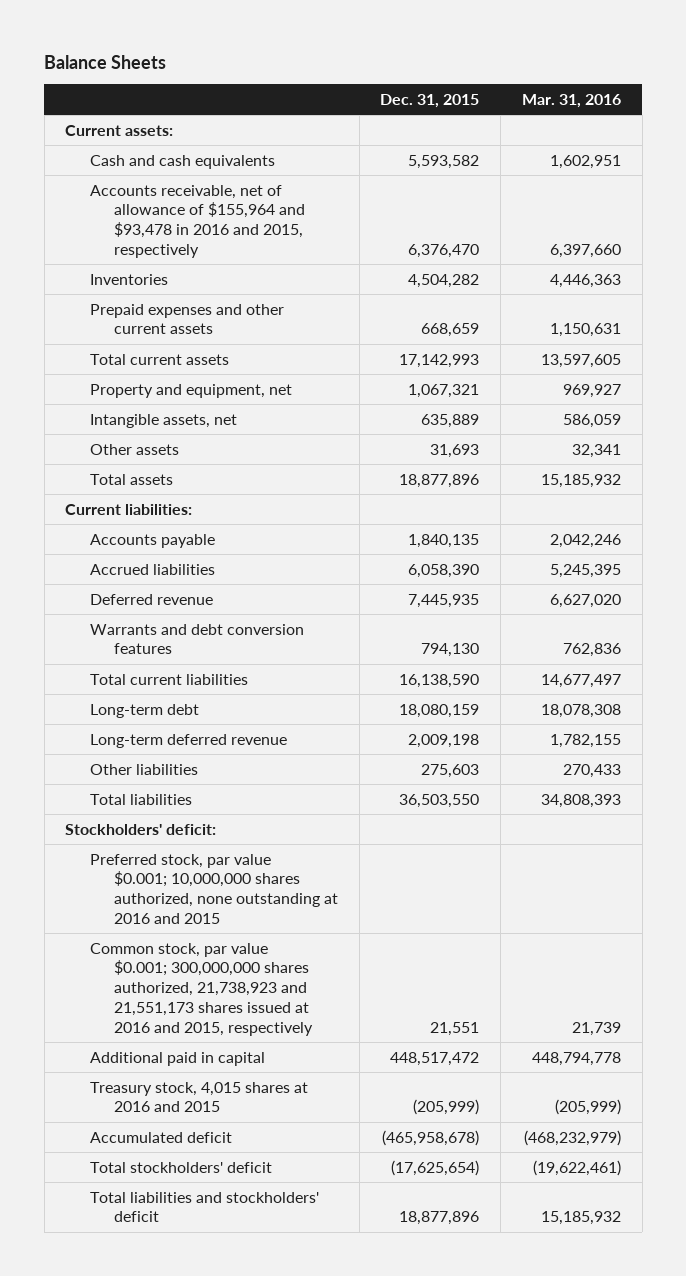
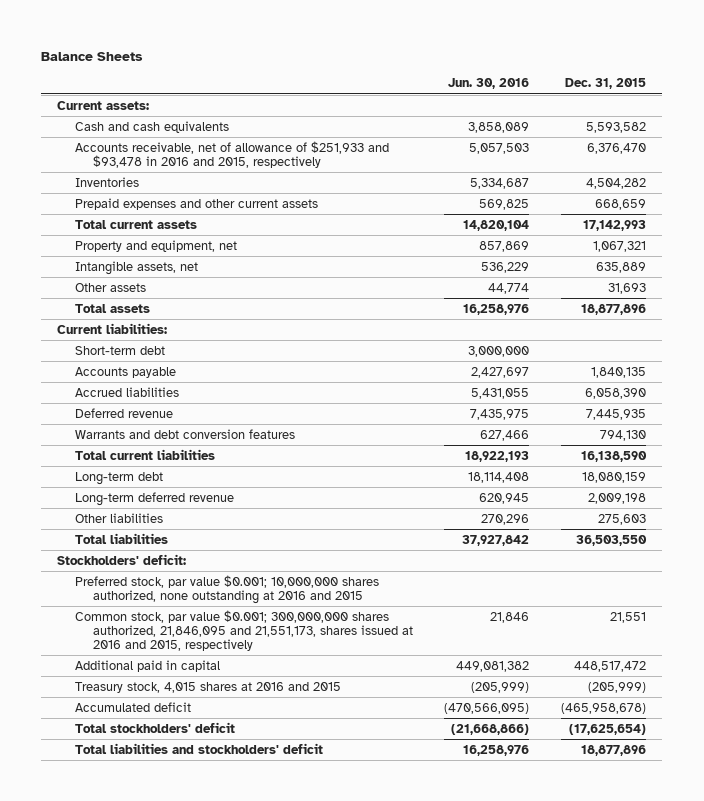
[521,94,621,109] Mar. 31, 2016 -> none
none -> [448,78,530,90] Jun. 30, 2016
[89,184,305,258] Accounts receivable, net of allowance of $155,964 and $93,478 in 2016 and 2015, respectively -> [74,140,389,168] Accounts receivable, net of allowance of $251,933 and $93,478 in 2016 and 2015, respectively
none -> [74,345,165,355] Short-term debt
[89,942,313,1036] Common stock, par value $0.001; 300,000,000 shares authorized, 21,738,923 and 21,551,173 shares issued at 2016 and 2015, respectively -> [74,609,413,652] Common stock, par value $0.001; 300,000,000 shares authorized, 21,846,095 and 21,551,173, shares issued at 2016 and 2015, respectively

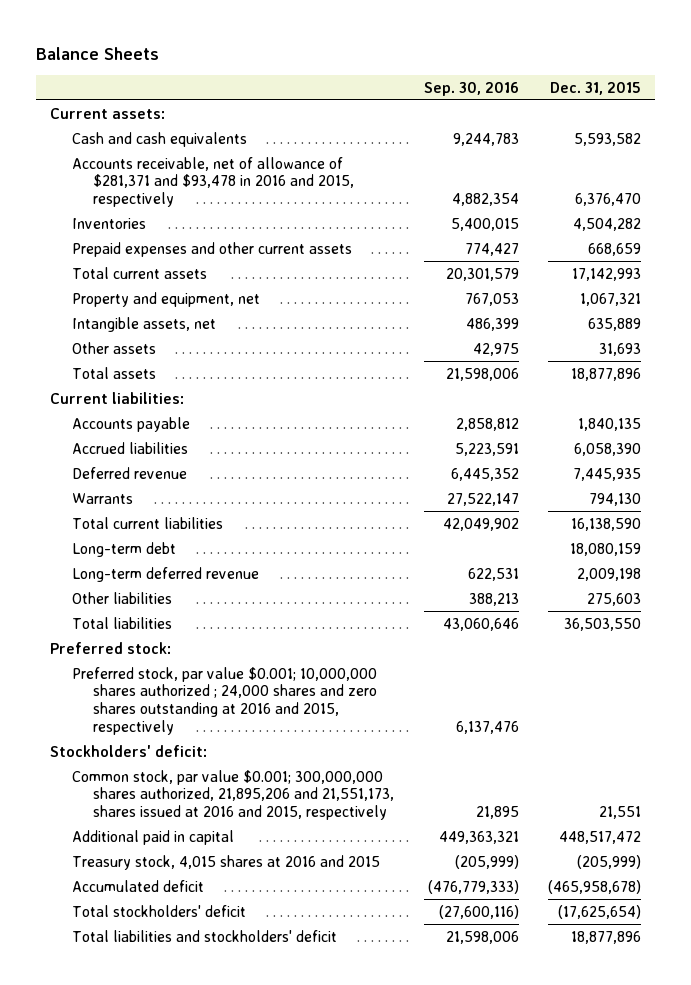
[448,78,530,90] Jun. 30, 2016 -> none
none -> [423,81,519,96] Sep. 30, 2016
[74,140,389,168] Accounts receivable, net of allowance of $251,933 and $93,478 in 2016 and 2015, respectively -> [71,156,355,208] Accounts receivable, net of allowance of $281,371 and $93,478 in 2016 and 2015, respectively
[74,345,165,355] Short-term debt -> none
[74,428,295,439] Warrants and debt conversion features -> [71,492,133,504] Warrants
none -> [50,641,172,654] Preferred stock:
none -> [71,666,378,735] Preferred stock, par value $0.001; 10,000,000 shares authorized ; 24,000 shares and zero shares outstanding at 2016 and 2015, respectively
[74,574,379,604] Preferred stock, par value $0.001; 10,000,000 shares authorized, none outstanding at 2016 and 2015 -> none
[74,609,413,652] Common stock, par value $0.001; 300,000,000 shares authorized, 21,846,095 and 21,551,173, shares issued at 2016 and 2015, respectively -> [71,769,395,821] Common stock, par value $0.001; 300,000,000 shares authorized, 21,895,206 and 21,551,173, shares issued at 2016 and 2015, respectively

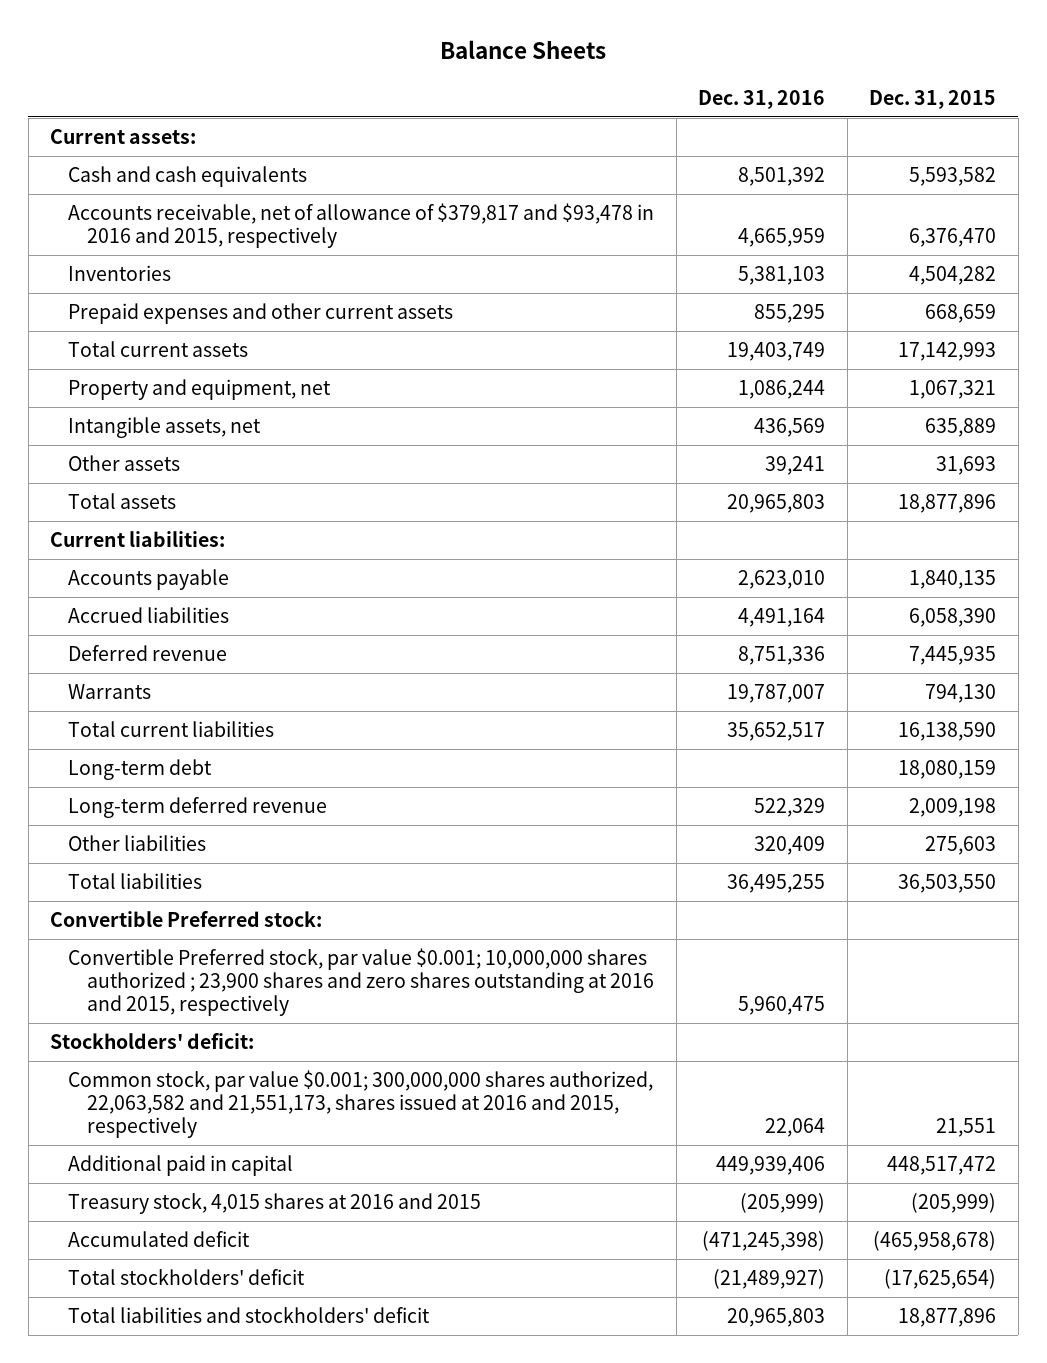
[423,81,519,96] Sep. 30, 2016 -> none
none -> [698,89,826,109] Dec. 31, 2016
[71,156,355,208] Accounts receivable, net of allowance of $281,371 and $93,478 in 2016 and 2015, respectively -> [68,203,655,249] Accounts receivable, net of allowance of $379,817 and $93,478 in 2016 and 2015, respectively
[50,641,172,654] Preferred stock: -> [50,911,323,928] Convertible Preferred stock:
[71,666,378,735] Preferred stock, par value $0.001; 10,000,000 shares authorized ; 24,000 shares and zero shares outstanding at 2016 and 2015, respectively -> [68,948,654,1017] Convertible Preferred stock, par value $0.001; 10,000,000 shares authorized ; 23,900 shares and zero shares outstanding at 2016 and 2015, respectively
[71,769,395,821] Common stock, par value $0.001; 300,000,000 shares authorized, 21,895,206 and 21,551,173, shares issued at 2016 and 2015, respectively -> [68,1070,654,1139] Common stock, par value $0.001; 300,000,000 shares authorized, 22,063,582 and 21,551,173, shares issued at 2016 and 2015, respectively

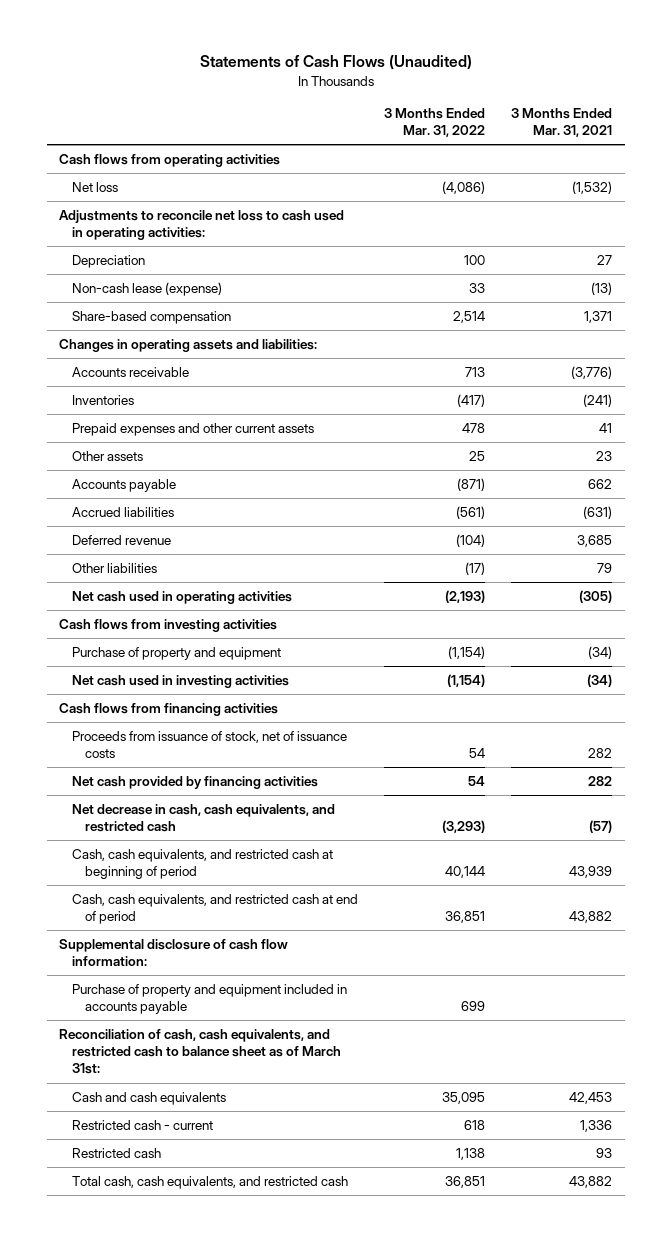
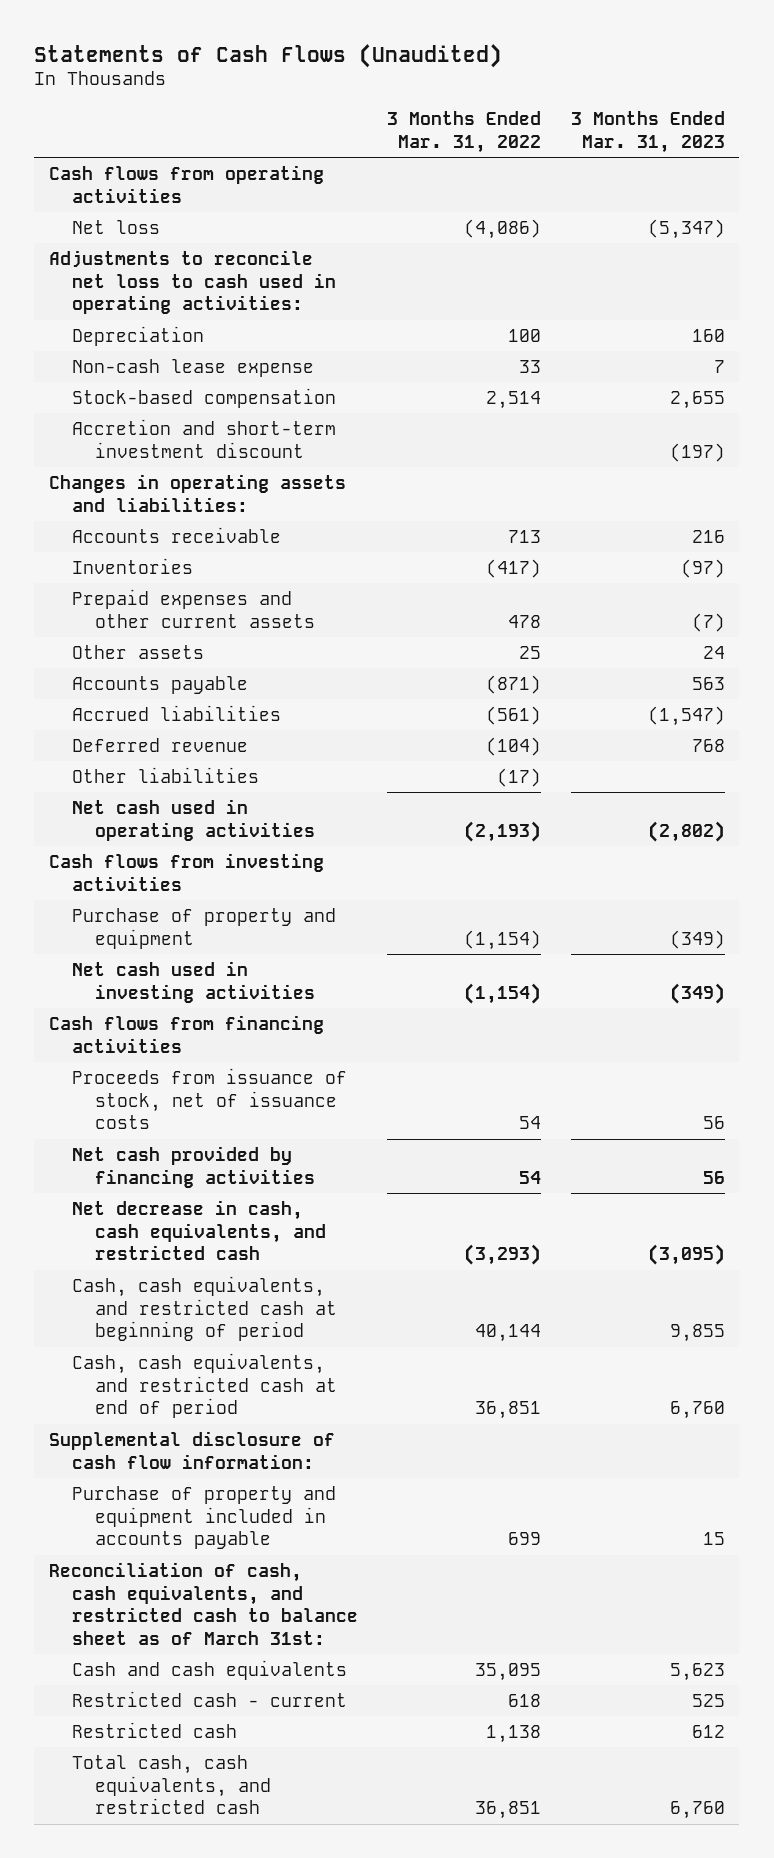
[510,107,612,138] 3 Months Ended Mar. 31, 2021 -> none
none -> [570,110,725,153] 3 Months Ended Mar. 31, 2023
[72,281,223,296] Non-cash lease (expense) -> [71,358,314,377] Non-cash lease expense
[72,310,232,324] Share-based compensation -> [71,387,336,408] Stock-based compensation
none -> [71,418,336,458] Accretion and short-term investment discount

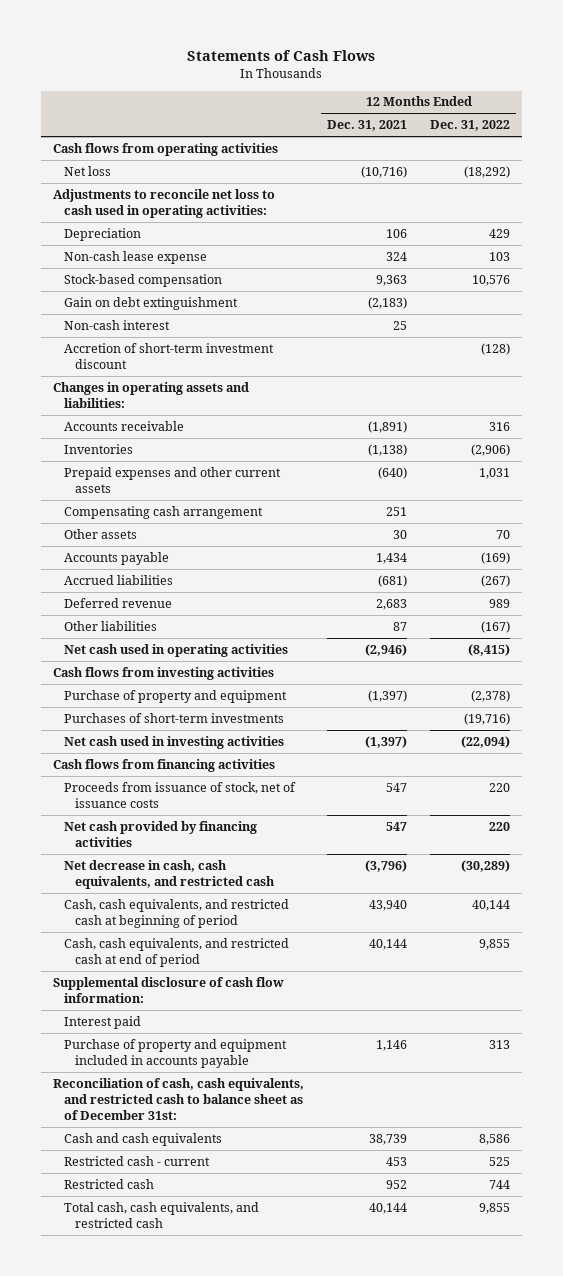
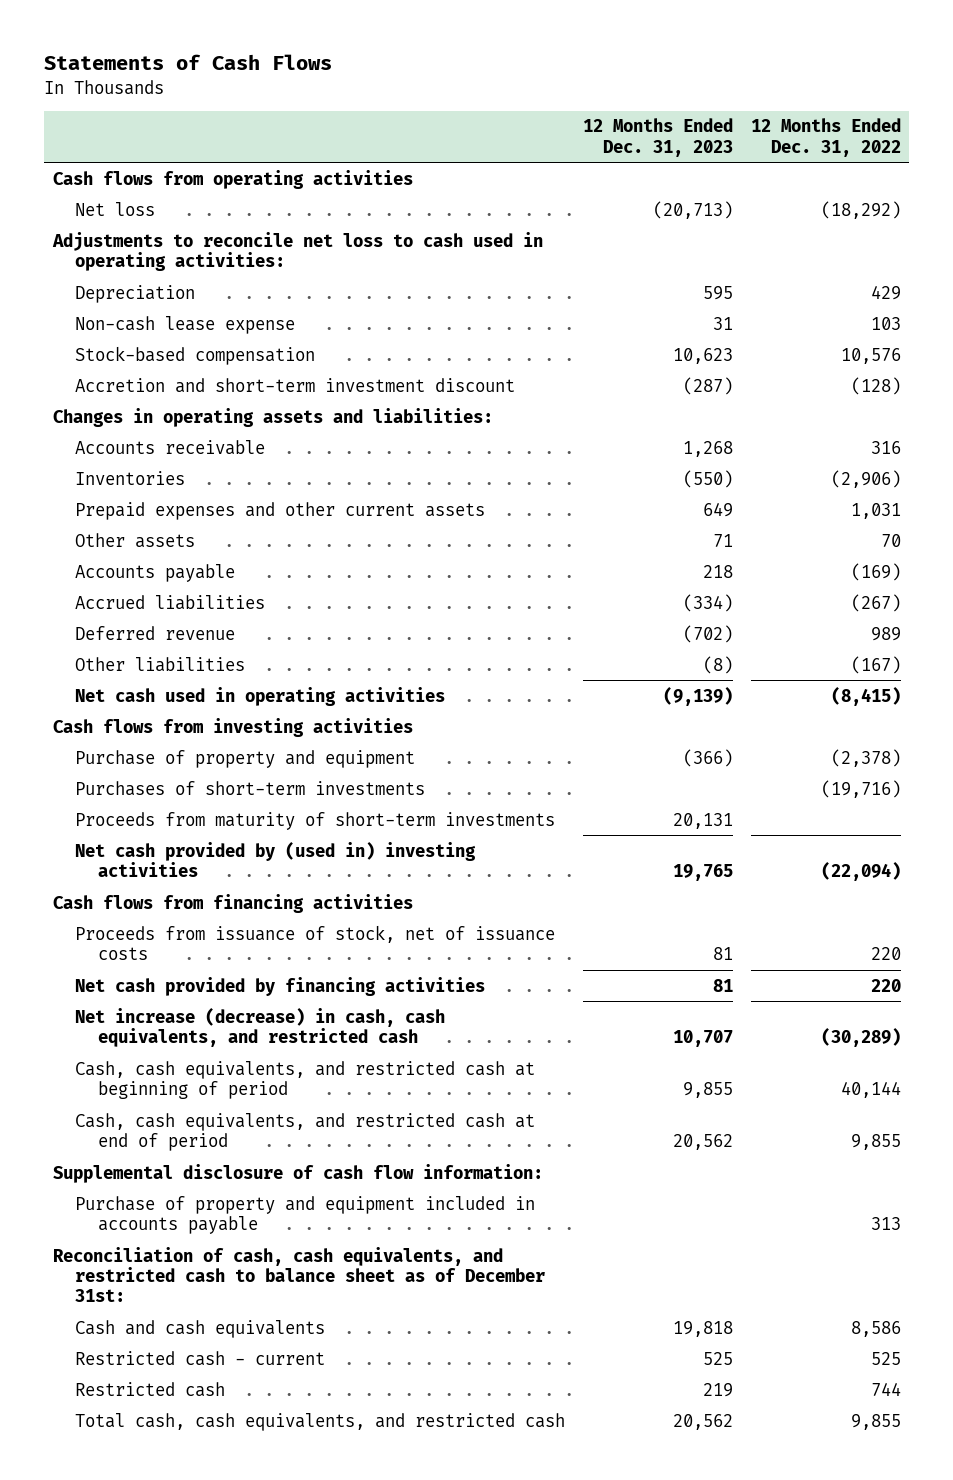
[326,120,407,132] Dec. 31, 2021 -> none
none -> [582,118,733,157] 12 Months Ended Dec. 31, 2023
[63,296,238,310] Gain on debt extinguishment -> none
[63,319,170,330] Non-cash interest -> none
[63,342,274,369] Accretion of short-term investment discount -> [75,377,516,393] Accretion and short-term investment discount
[63,505,263,519] Compensating cash arrangement -> none
none -> [75,811,556,830] Proceeds from maturity of short-term investments
[63,735,284,749] Net cash used in investing activities -> [75,841,477,877] Net cash provided by (used in) investing activities
[63,859,276,889] Net decrease in cash, cash equivalents, and restricted cash -> [75,1007,446,1047] Net increase (decrease) in cash, cash equivalents, and restricted cash
[63,1015,141,1029] Interest paid -> none

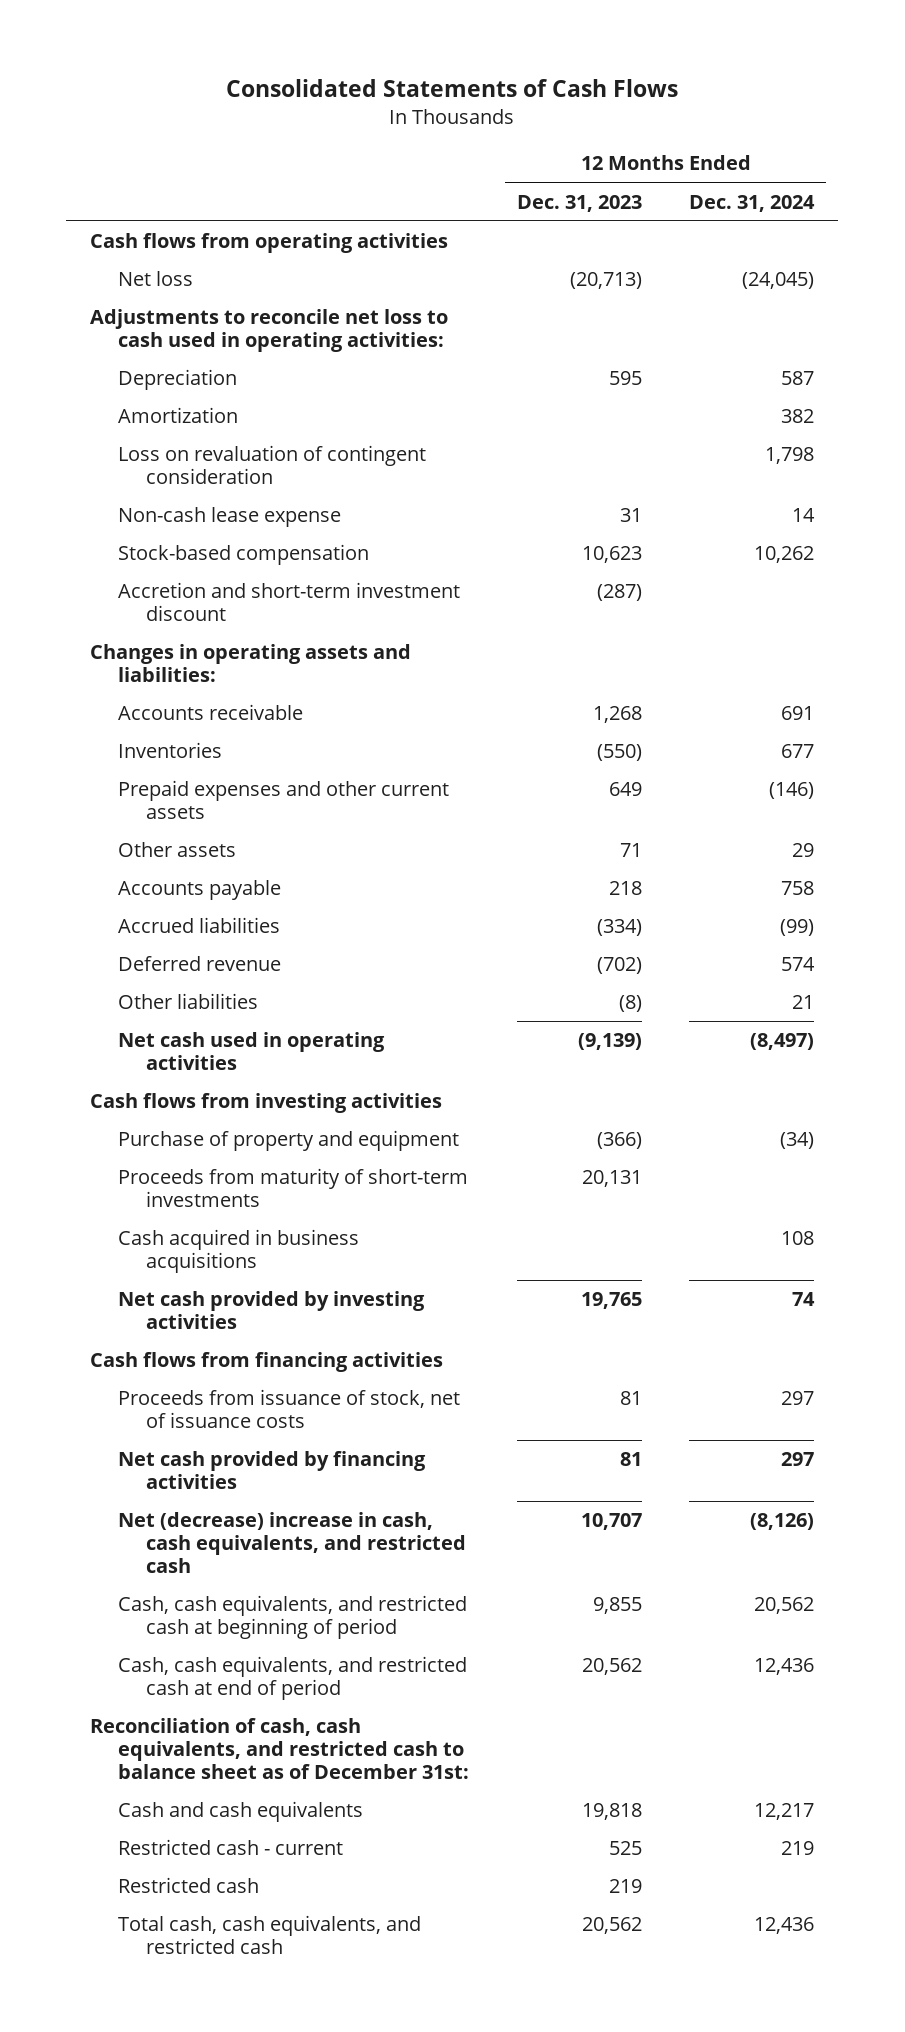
[43,54,332,71] Statements of Cash Flows -> [226,79,679,98] Consolidated Statements of Cash Flows
[750,118,901,157] 12 Months Ended Dec. 31, 2022 -> none
none -> [689,194,816,212] Dec. 31, 2024
none -> [118,407,239,424] Amortization
none -> [118,445,427,485] Loss on revaluation of contingent consideration
[75,780,426,796] Purchases of short-term investments -> none
none -> [118,1229,360,1274] Cash acquired in business acquisitions
[75,841,477,877] Net cash provided by (used in) investing activities -> [118,1291,426,1330] Net cash provided by investing activities
[75,1007,446,1047] Net increase (decrease) in cash, cash equivalents, and restricted cash -> [118,1512,466,1574] Net (decrease) increase in cash, cash equivalents, and restricted cash
[52,1163,543,1183] Supplemental disclosure of cash flow information: -> none
[75,1195,536,1234] Purchase of property and equipment included in accounts payable -> none

